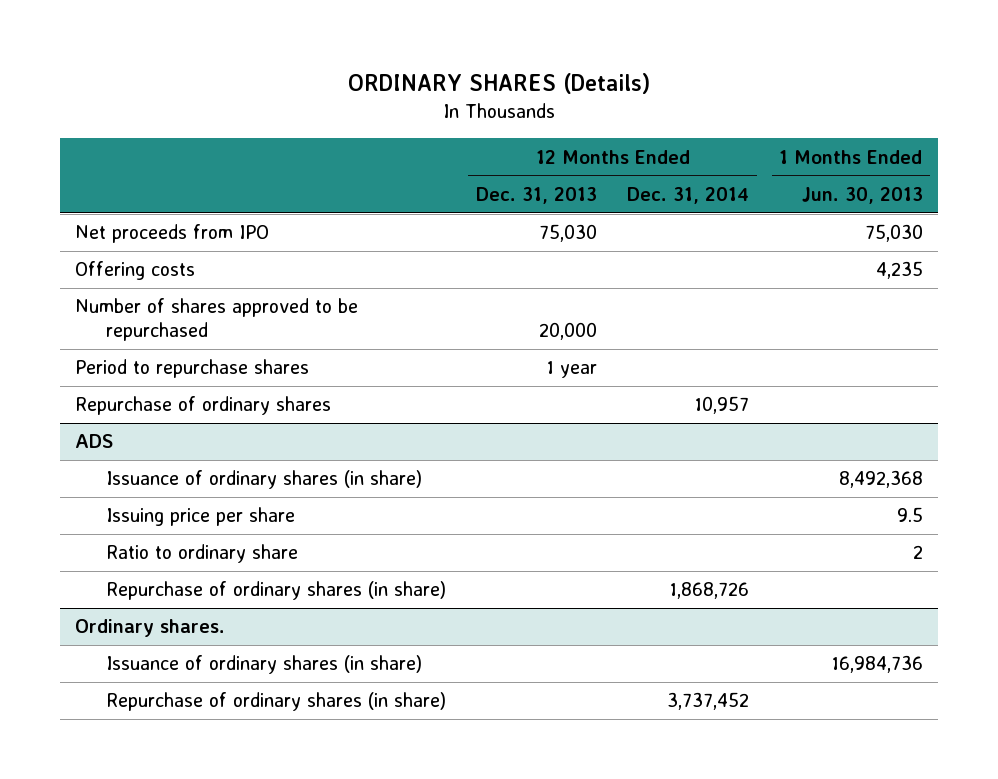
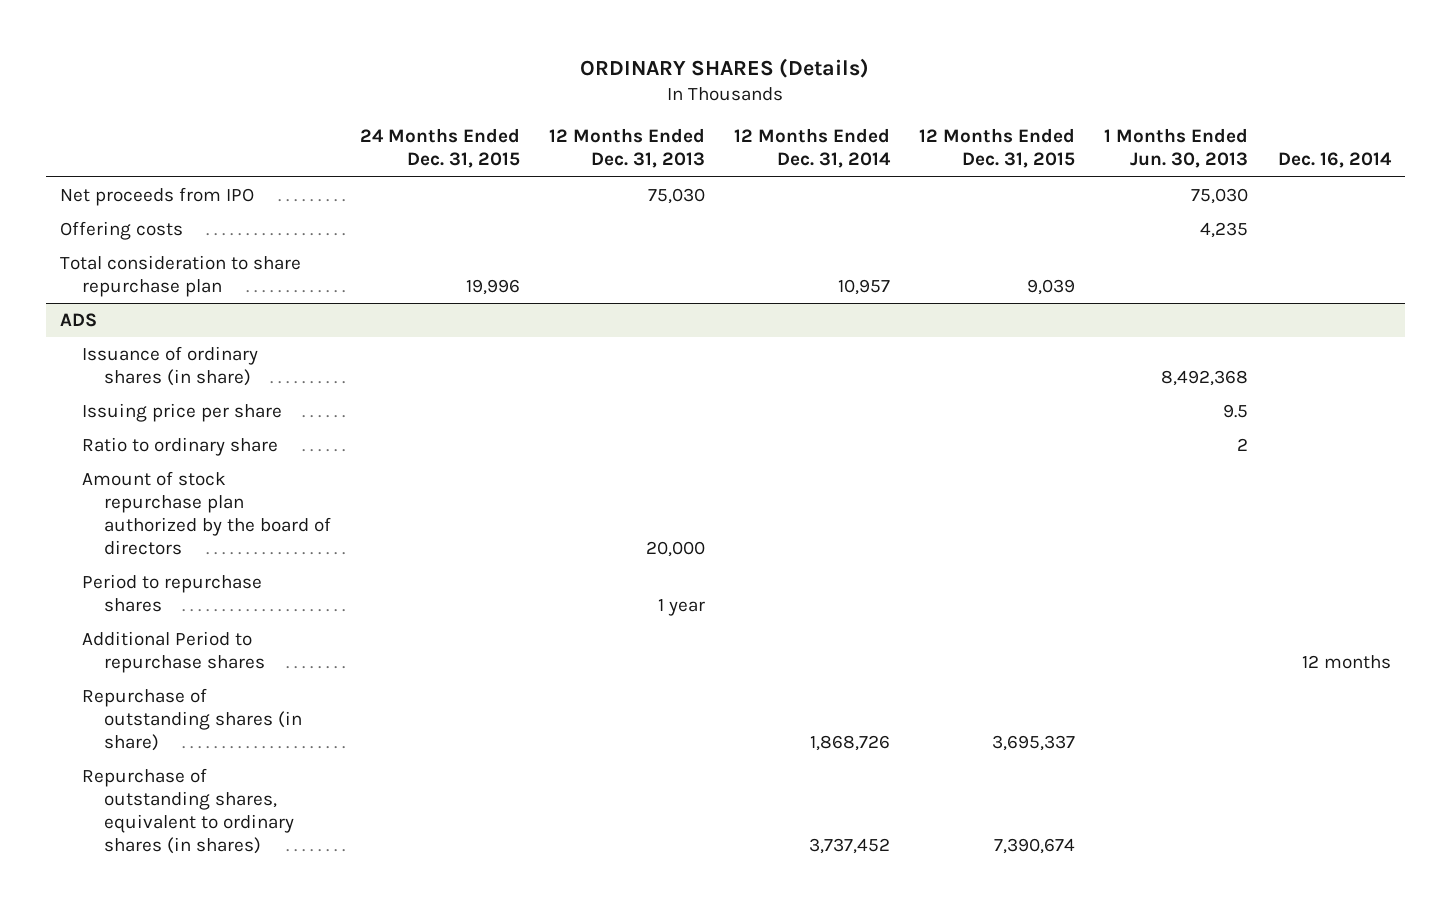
none -> [359,128,520,169] 24 Months Ended Dec. 31, 2015
none -> [919,128,1076,169] 12 Months Ended Dec. 31, 2015
none -> [1277,152,1392,169] Dec. 16, 2014
[75,298,359,342] Number of shares approved to be repurchased -> none
[75,359,310,379] Period to repurchase shares -> none
[75,396,332,416] Repurchase of ordinary shares -> [60,255,302,298] Total consideration to share repurchase plan
[75,619,226,638] Ordinary shares. -> none
[105,655,422,675] Issuance of ordinary shares (in share) -> none
[105,692,446,712] Repurchase of ordinary shares (in share) -> none
none -> [81,471,331,555] Amount of stock repurchase plan authorized by the board of directors
none -> [81,574,262,613] Period to repurchase shares
none -> [81,631,265,674] Additional Period to repurchase shares
[105,581,446,601] Repurchase of ordinary shares (in share) -> [81,688,302,751] Repurchase of outstanding shares (in share)
none -> [81,768,294,854] Repurchase of outstanding shares, equivalent to ordinary shares (in shares)

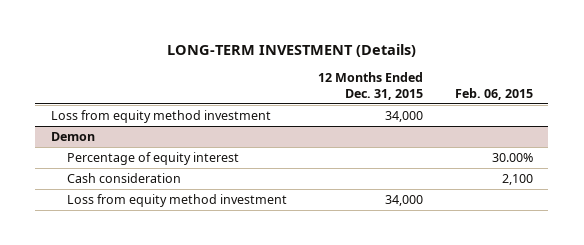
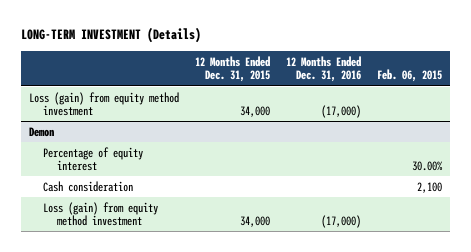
none -> [285,55,361,83] 12 Months Ended Dec. 31, 2016
[50,109,271,123] Loss from equity method investment -> [28,91,179,117] Loss (gain) from equity method investment
[67,193,288,207] Loss from equity method investment -> [42,201,158,227] Loss (gain) from equity method investment

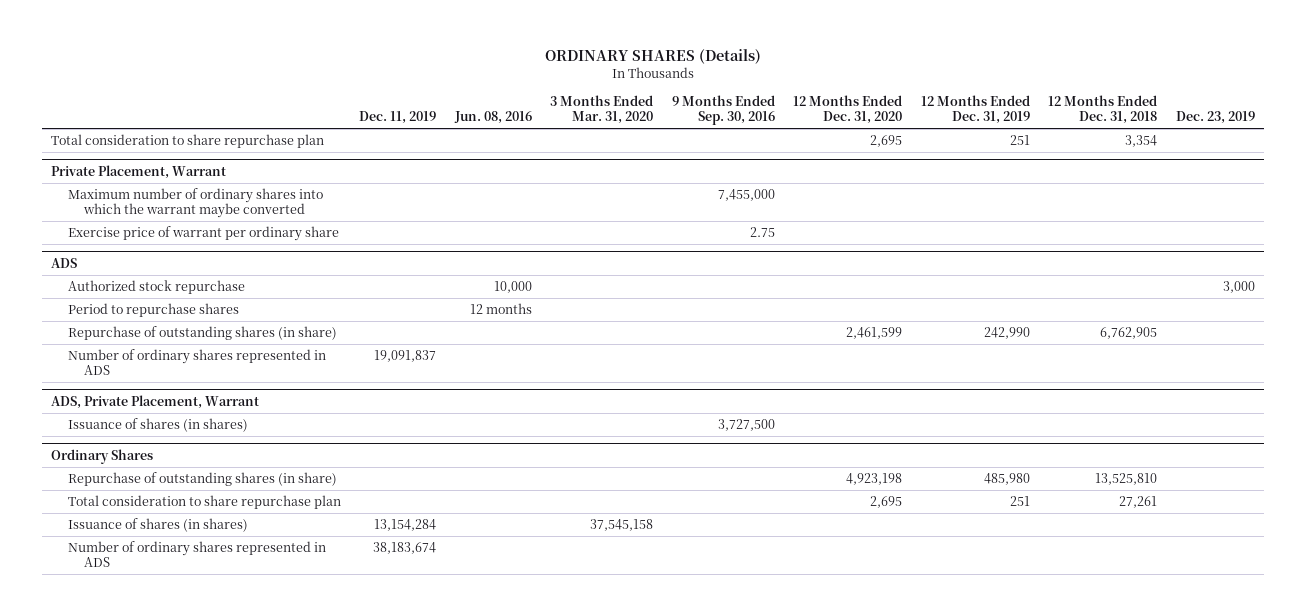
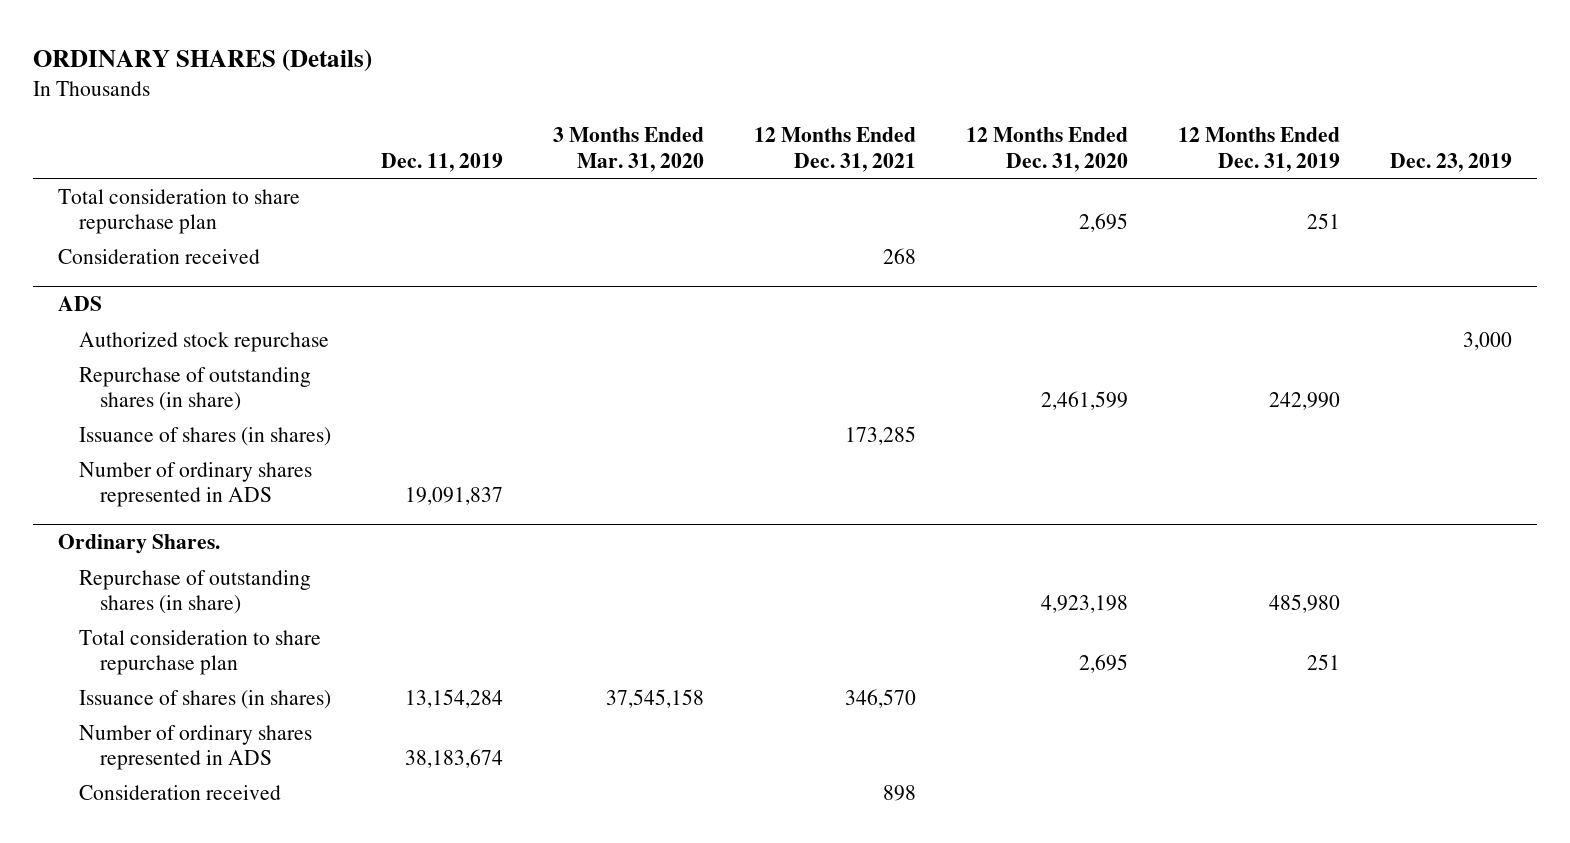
[453,111,532,125] Jun. 08, 2016 -> none
[671,95,775,126] 9 Months Ended Sep. 30, 2016 -> none
[1048,95,1158,125] 12 Months Ended Dec. 31, 2018 -> none
none -> [753,127,916,172] 12 Months Ended Dec. 31, 2021
[51,164,227,179] Private Placement, Warrant -> none
[67,187,323,219] Maximum number of ordinary shares into which the warrant maybe converted -> none
[67,225,339,241] Exercise price of warrant per ordinary share -> none
none -> [58,248,261,264] Consideration received
[67,302,239,317] Period to repurchase shares -> none
none -> [78,426,331,446] Issuance of shares (in shares)
[51,394,260,409] ADS, Private Placement, Warrant -> none
[67,417,248,432] Issuance of shares (in shares) -> none
[51,448,154,464] Ordinary Shares -> [58,534,221,555] Ordinary Shares.
none -> [78,784,281,800] Consideration received

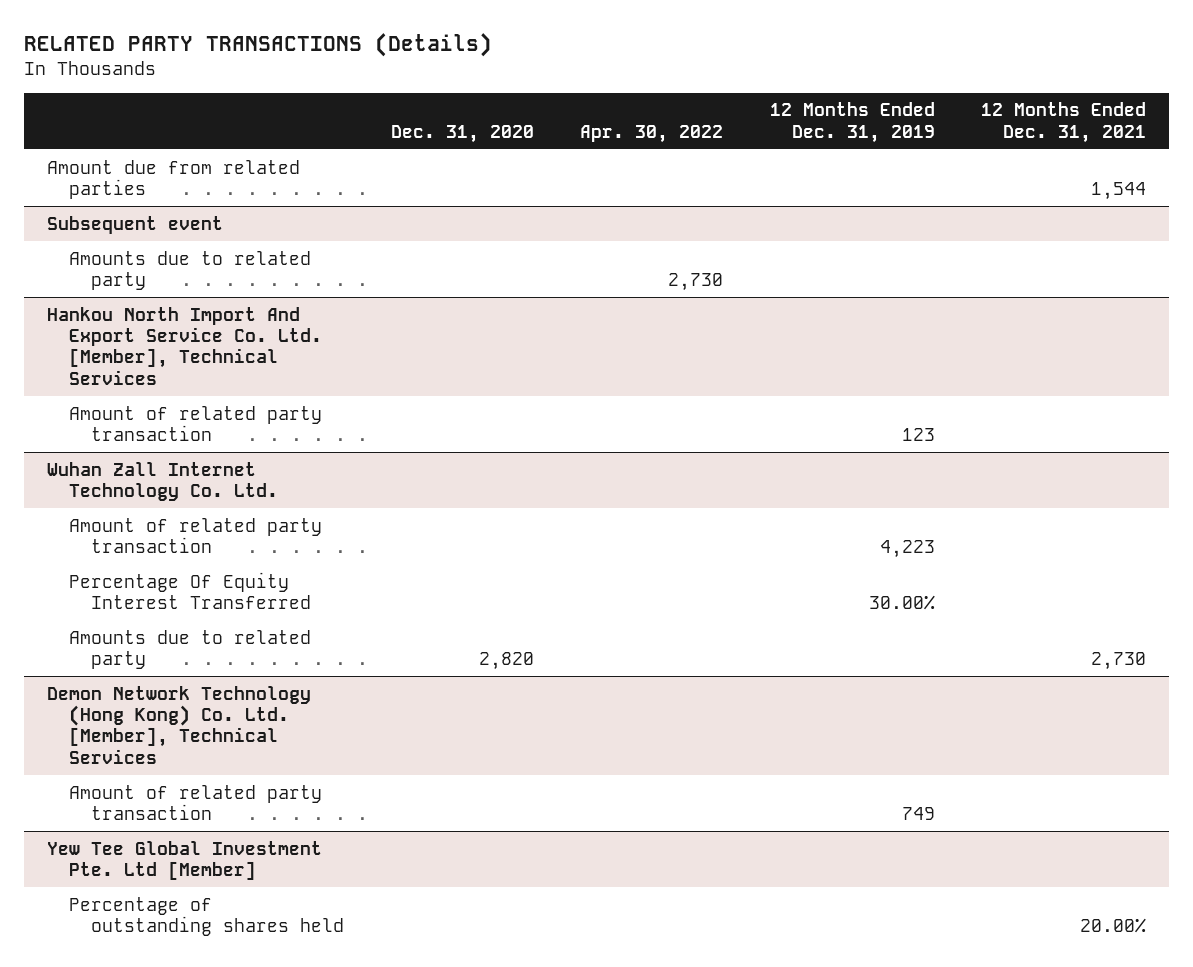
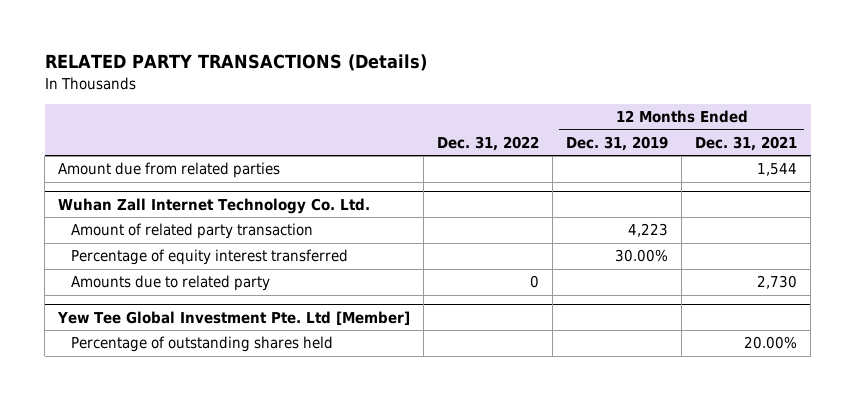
[390,124,534,143] Dec. 31, 2020 -> none
[580,124,724,143] Apr. 30, 2022 -> none
none -> [437,135,540,151] Dec. 31, 2022
[46,215,223,234] Subsequent event -> none
[69,250,312,290] Amounts due to related party -> none
[46,306,323,385] Hankou North Import And Export Service Co. Ltd. [Member], Technical Services -> none
[69,405,323,441] Amount of related party transaction -> none
[69,571,312,609] Percentage Of Equity Interest Transferred -> [71,249,349,266] Percentage of equity interest transferred
[46,685,311,764] Demon Network Technology (Hong Kong) Co. Ltd. [Member], Technical Services -> none
[69,784,323,820] Amount of related party transaction -> none

